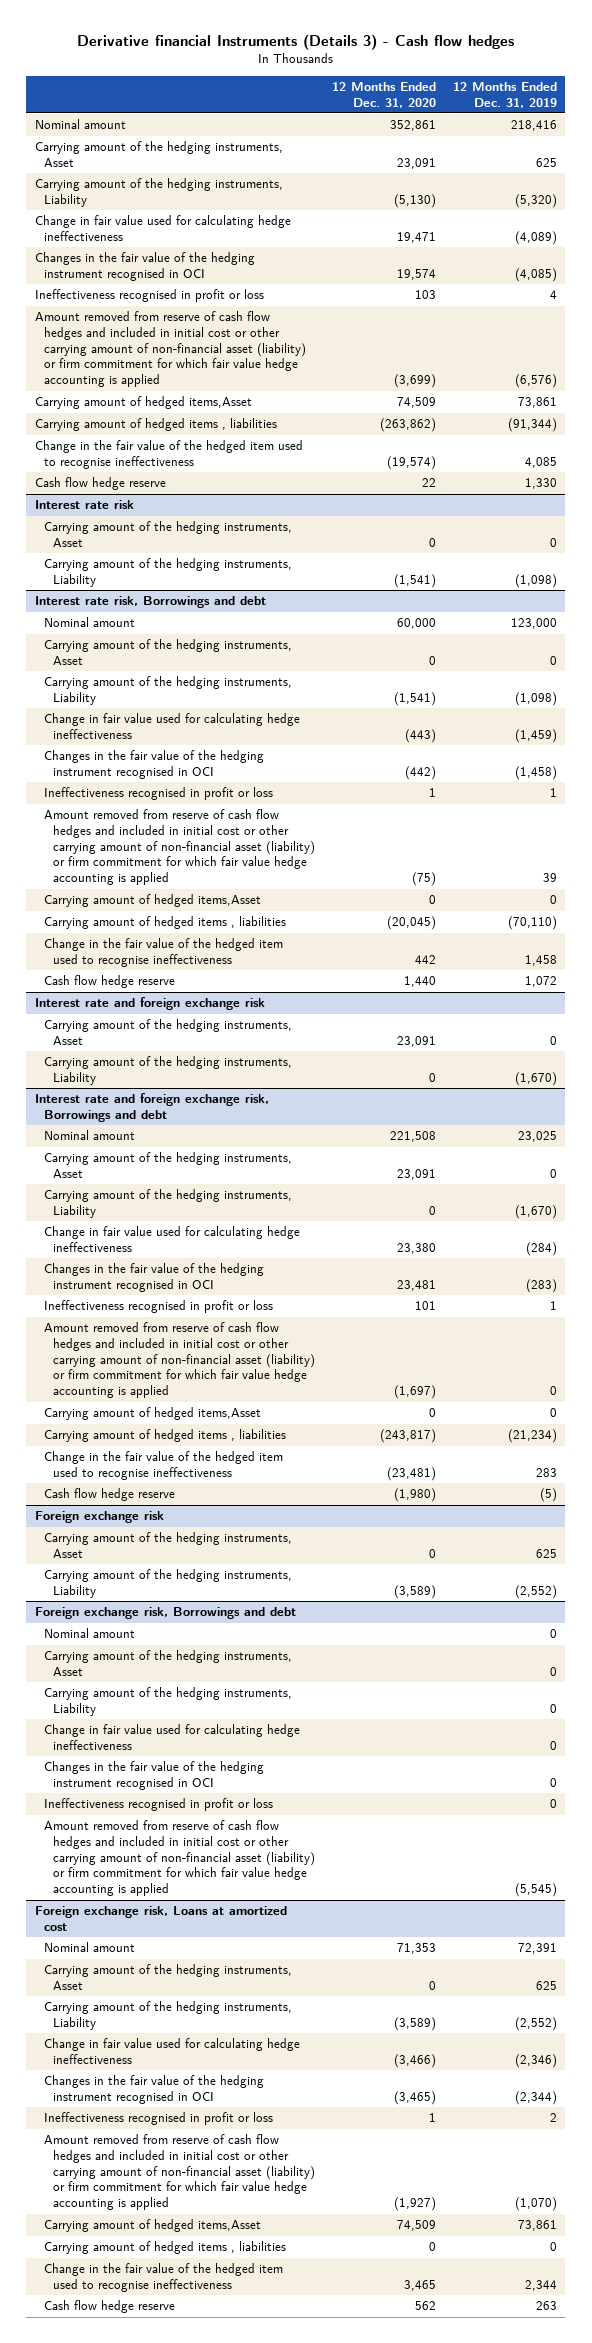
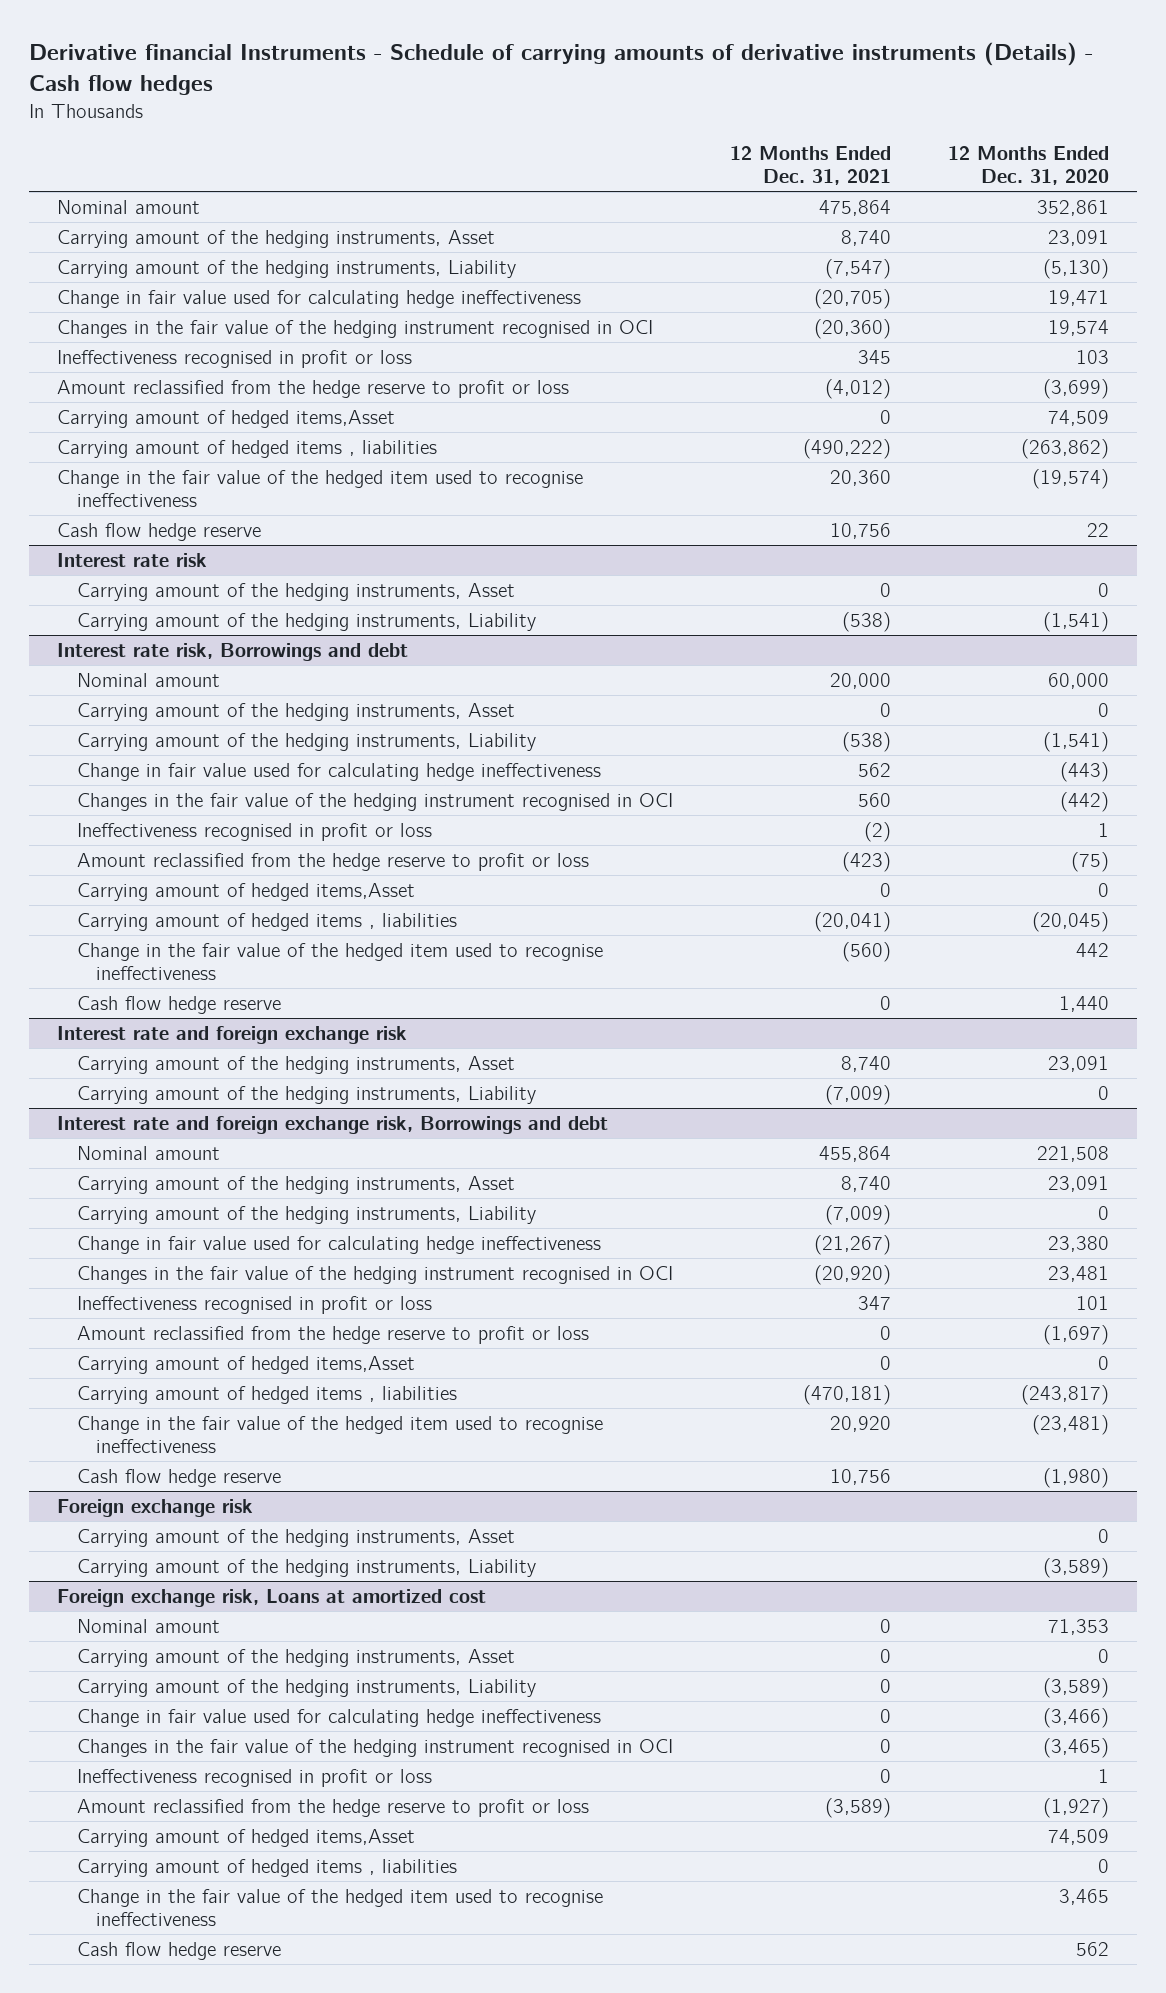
[76,34,514,51] Derivative financial Instruments (Details 3) - Cash flow hedges -> [28,41,1093,95] Derivative financial Instruments - Schedule of carrying amounts of derivative instruments (Details) - Cash flow hedges
[452,81,557,108] 12 Months Ended Dec. 31, 2019 -> none
none -> [729,145,891,186] 12 Months Ended Dec. 31, 2021
[34,311,307,388] Amount removed from reserve of cash flow hedges and included in initial cost or other carrying amount of non-financial asset (liability) or firm commitment for which fair value hedge accounting is applied -> [57,379,570,398] Amount reclassified from the hedge reserve to profit or loss
[44,809,316,886] Amount removed from reserve of cash flow hedges and included in initial cost or other carrying amount of non-financial asset (liability) or firm commitment for which fair value hedge accounting is applied -> [76,852,589,871] Amount reclassified from the hedge reserve to profit or loss
[44,1322,316,1399] Amount removed from reserve of cash flow hedges and included in initial cost or other carrying amount of non-financial asset (liability) or firm commitment for which fair value hedge accounting is applied -> [76,1325,589,1344] Amount reclassified from the hedge reserve to profit or loss
[34,1607,296,1620] Foreign exchange risk, Borrowings and debt -> none
[44,1628,136,1639] Nominal amount -> none
[44,1650,293,1676] Carrying amount of the hedging instruments, Asset -> none
[44,1687,293,1716] Carrying amount of the hedging instruments, Liability -> none
[44,1724,301,1750] Change in fair value used for calculating hedge ineffectiveness -> none
[44,1761,265,1790] Changes in the fair value of the hedging instrument recognised in OCI -> none
[44,1798,274,1812] Ineffectiveness recognised in profit or loss -> none
[44,1820,316,1897] Amount removed from reserve of cash flow hedges and included in initial cost or other carrying amount of non-financial asset (liability) or firm commitment for which fair value hedge accounting is applied -> none
[44,2134,316,2211] Amount removed from reserve of cash flow hedges and included in initial cost or other carrying amount of non-financial asset (liability) or firm commitment for which fair value hedge accounting is applied -> [76,1798,589,1817] Amount reclassified from the hedge reserve to profit or loss

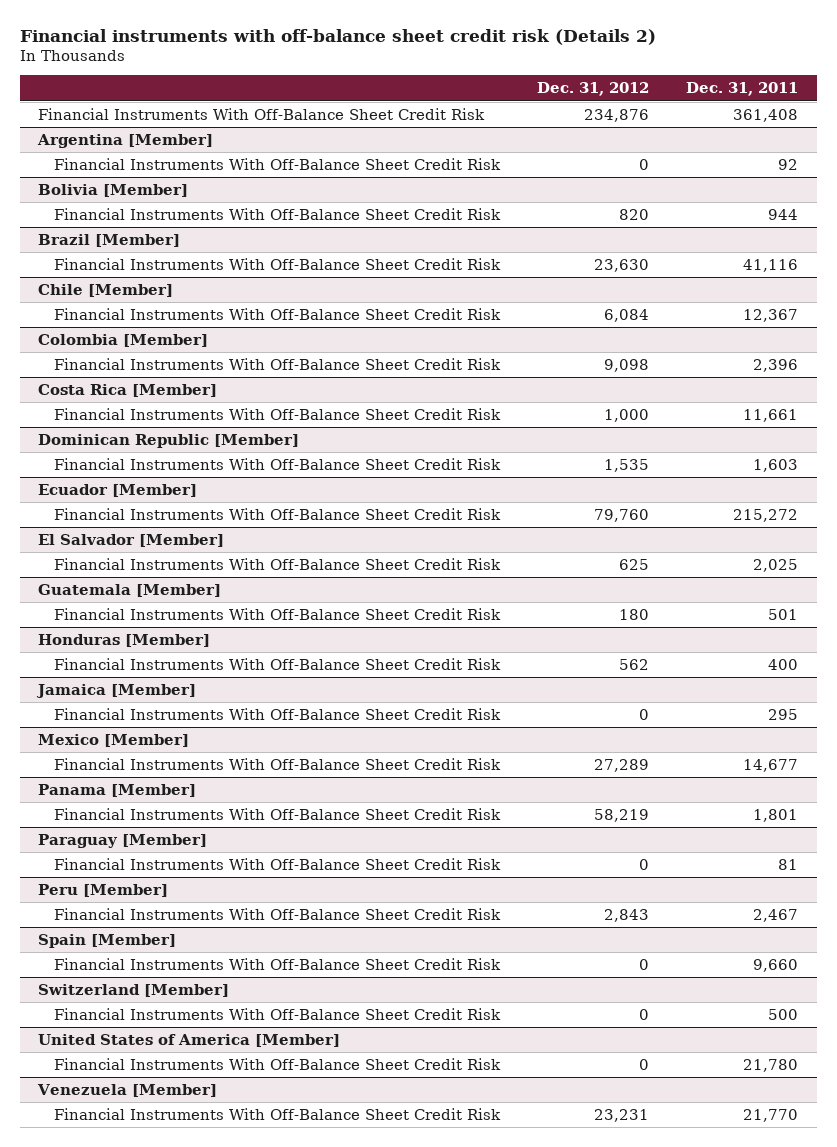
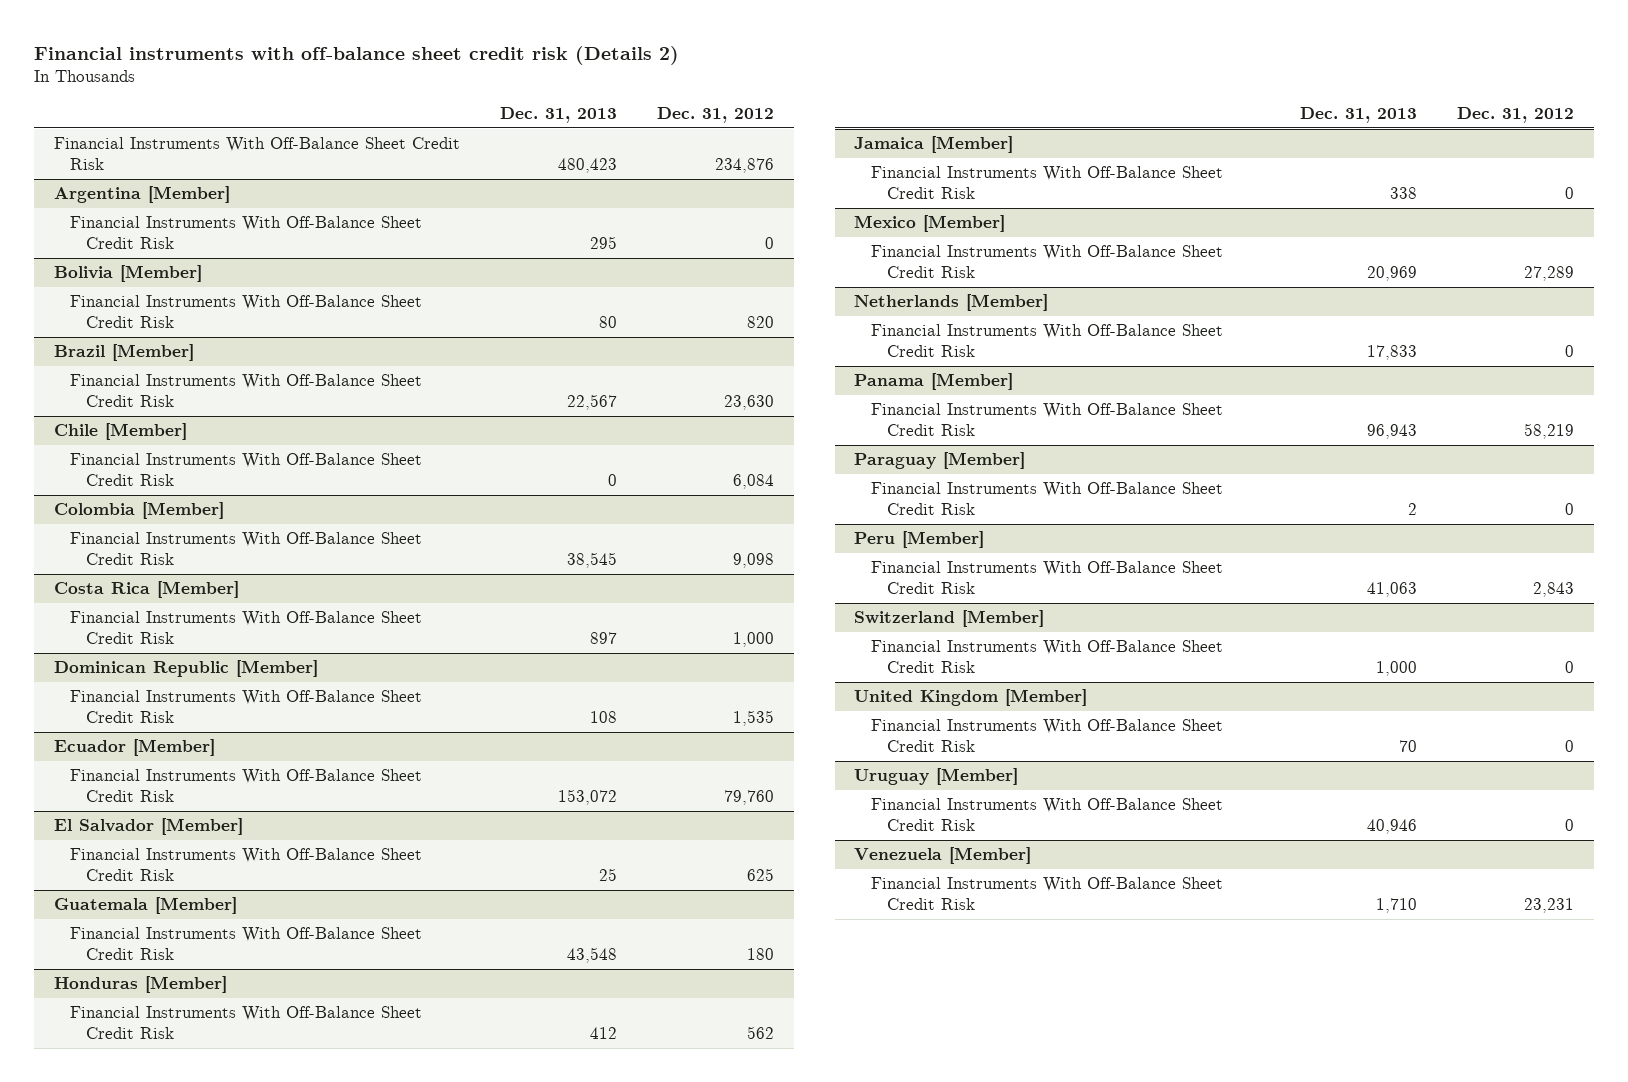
[686,82,799,97] Dec. 31, 2011 -> none
none -> [499,106,617,123] Dec. 31, 2013
none -> [854,294,1049,312] Netherlands [Member]
none -> [870,324,1223,357] Financial Instruments With Off-Balance Sheet Credit Risk
[38,933,177,948] Spain [Member] -> none
[53,957,501,970] Financial Instruments With Off-Balance Sheet Credit Risk -> none
[38,1033,341,1047] United States of America [Member] -> none
none -> [854,689,1088,707] United Kingdom [Member]
none -> [854,768,1019,786] Uruguay [Member]
none -> [870,798,1223,831] Financial Instruments With Off-Balance Sheet Credit Risk

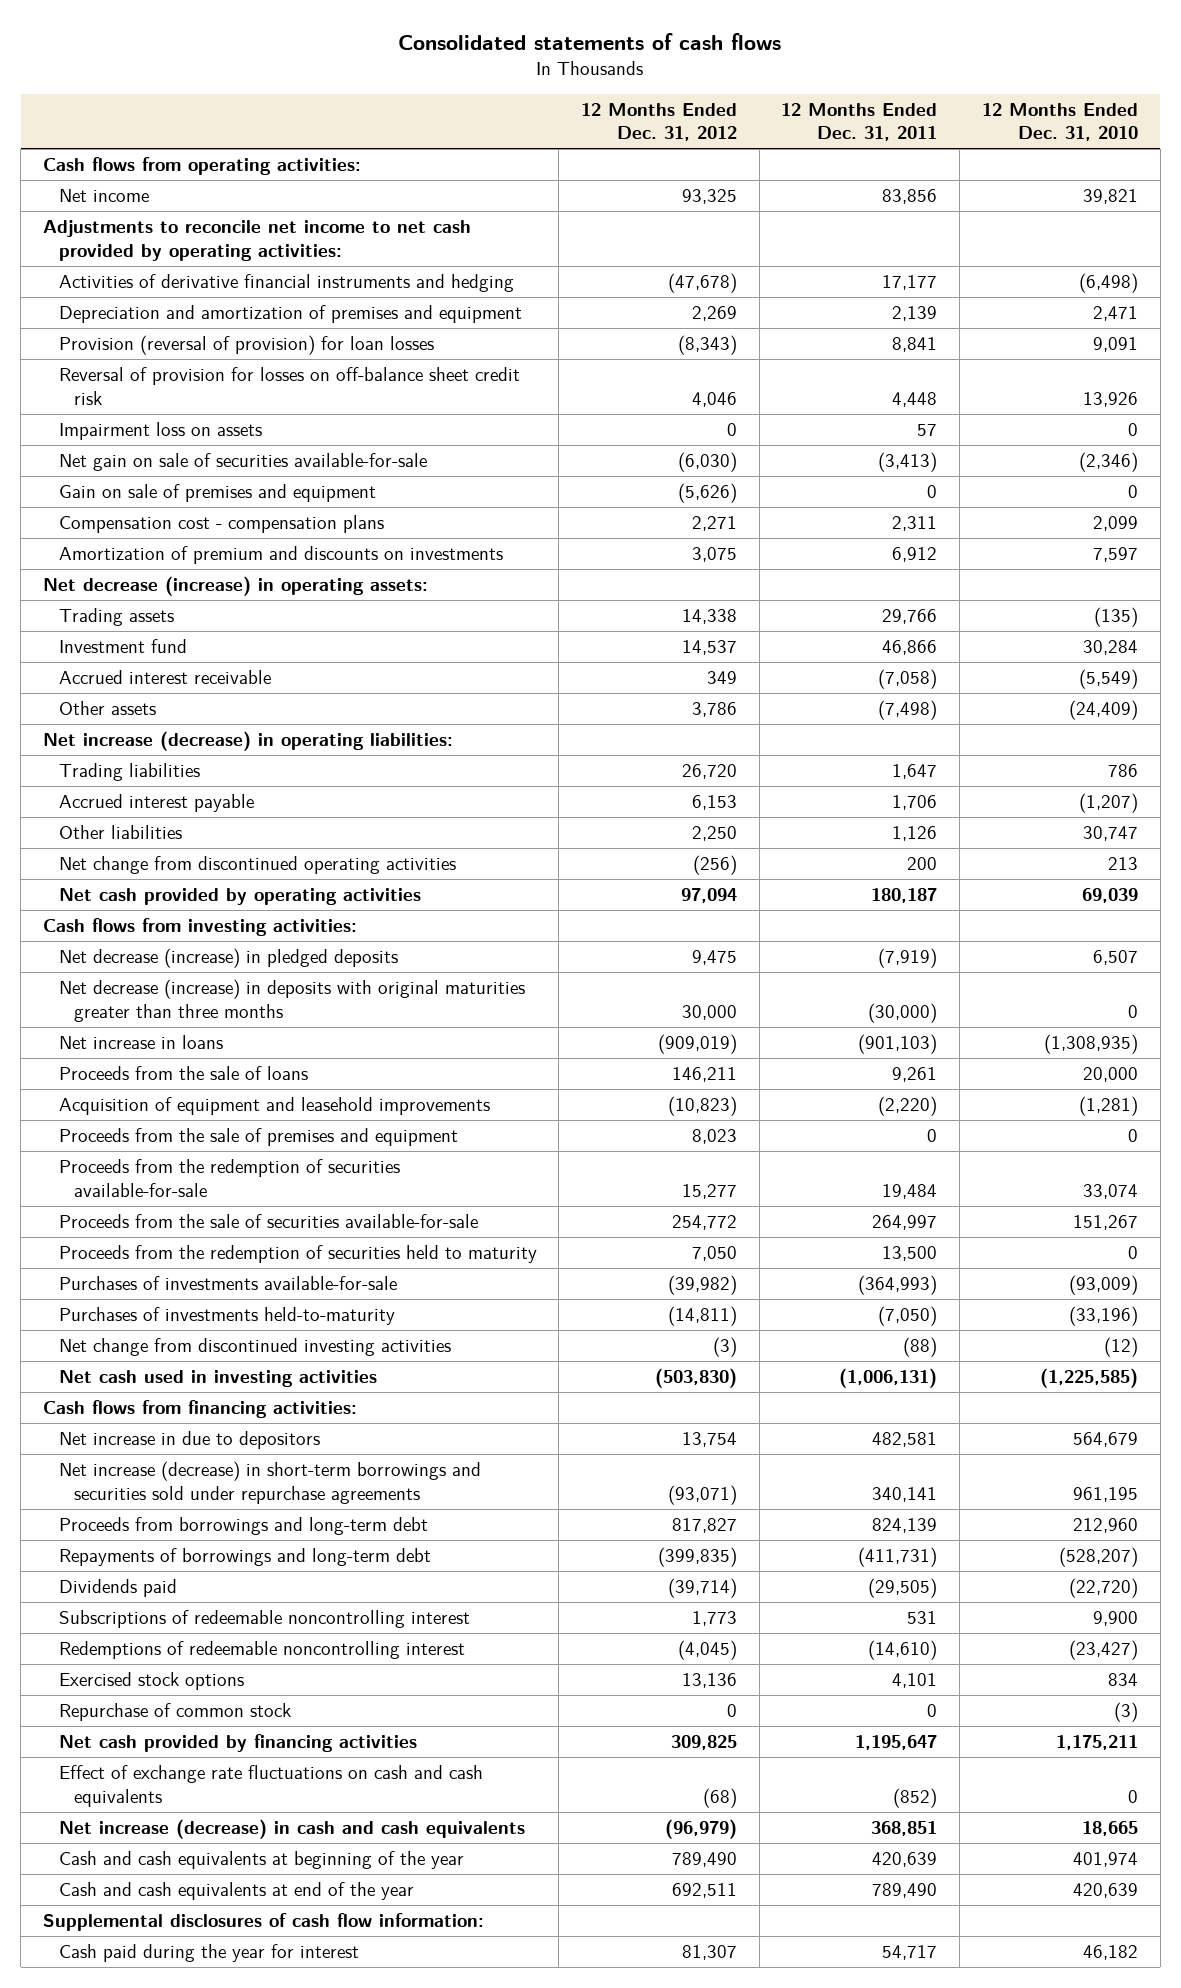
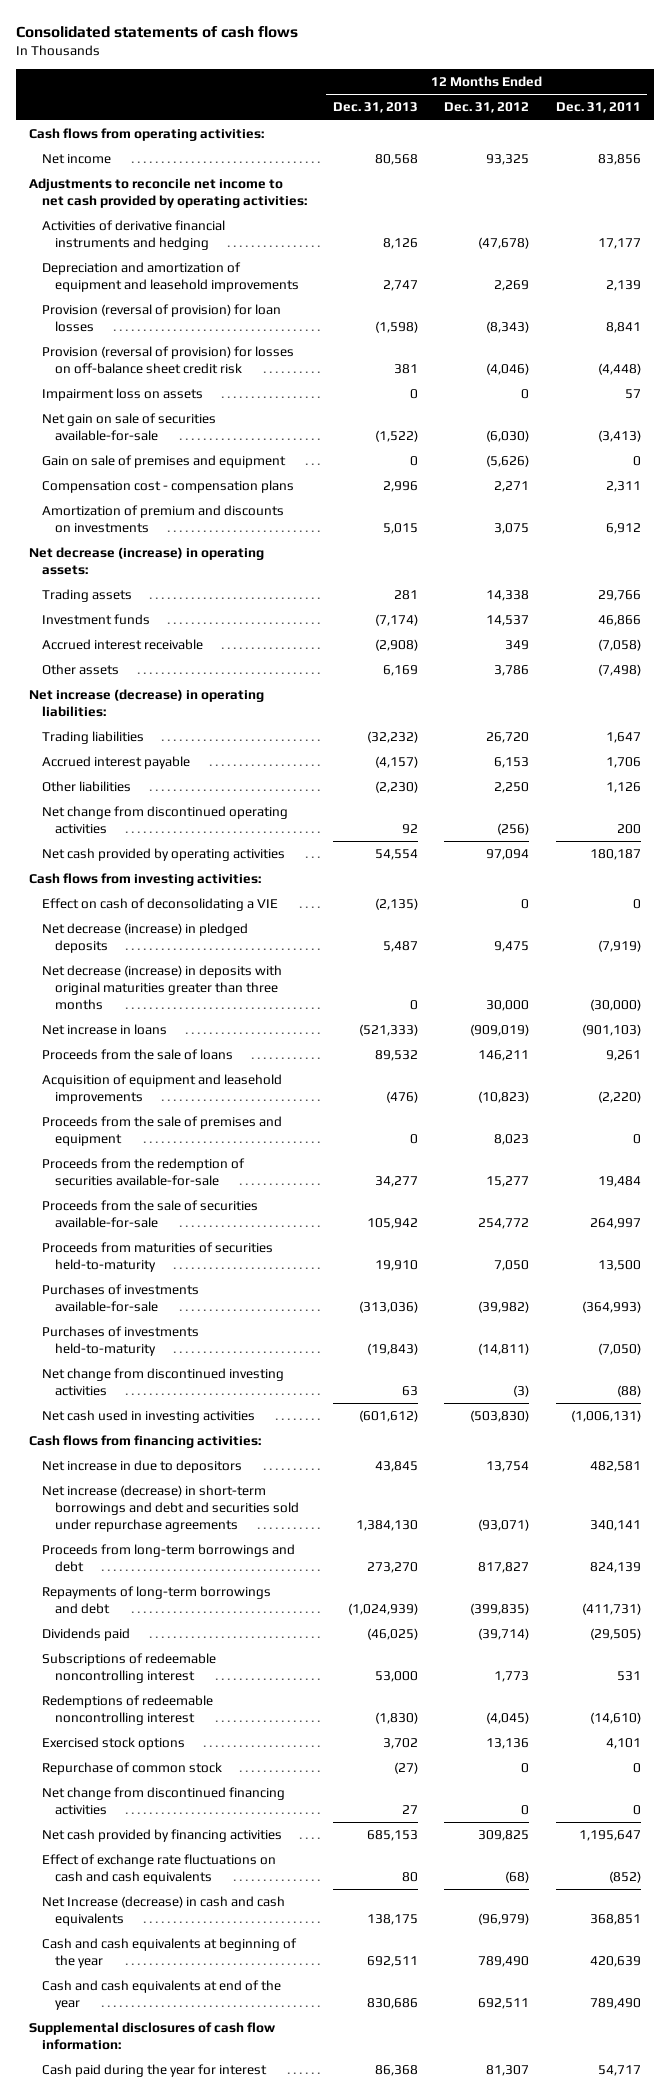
[981,102,1138,142] 12 Months Ended Dec. 31, 2010 -> none
none -> [333,102,419,114] Dec. 31, 2013
[58,304,522,323] Depreciation and amortization of premises and equipment -> [41,262,299,292] Depreciation and amortization of equipment and leasehold improvements
[58,366,520,405] Reversal of provision for losses on off-balance sheet credit risk -> [41,346,294,374] Provision (reversal of provision) for losses on off-balance sheet credit risk
[692,391,738,407] 4,046 -> [486,362,530,375] (4,046)
[892,391,938,407] 4,448 -> [597,362,641,375] (4,448)
[58,638,187,653] Investment fund -> [41,614,150,626] Investment funds
none -> [41,898,278,912] Effect on cash of deconsolidating a VIE
[58,1244,537,1263] Proceeds from the redemption of securities held to maturity -> [41,1242,273,1272] Proceeds from maturities of securities held-to-maturity
[58,1460,481,1504] Net increase (decrease) in short-term borrowings and securities sold under repurchase agreements -> [41,1485,299,1532] Net increase (decrease) in short-term borrowings and debt and securities sold under repurchase agreements
[58,1516,428,1535] Proceeds from borrowings and long-term debt -> [41,1544,295,1572] Proceeds from long-term borrowings and debt
[58,1547,431,1566] Repayments of borrowings and long-term debt -> [41,1586,271,1614] Repayments of long-term borrowings and debt
none -> [41,1787,285,1815] Net change from discontinued financing activities
[58,1818,525,1839] Net increase (decrease) in cash and cash equivalents -> [41,1896,285,1926] Net Increase (decrease) in cash and cash equivalents

